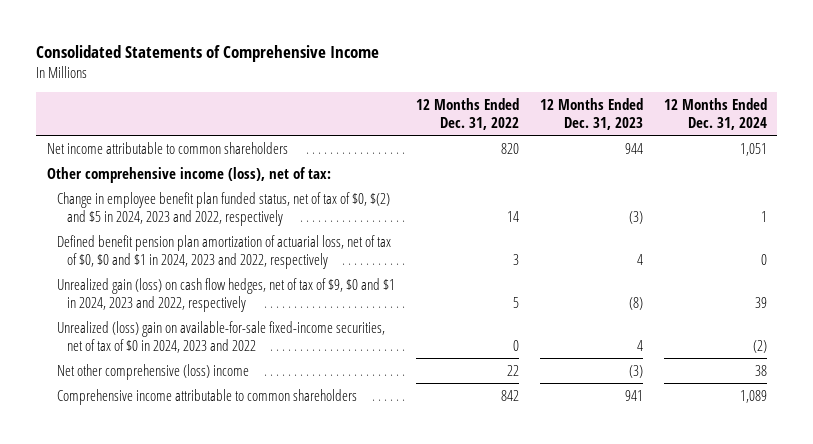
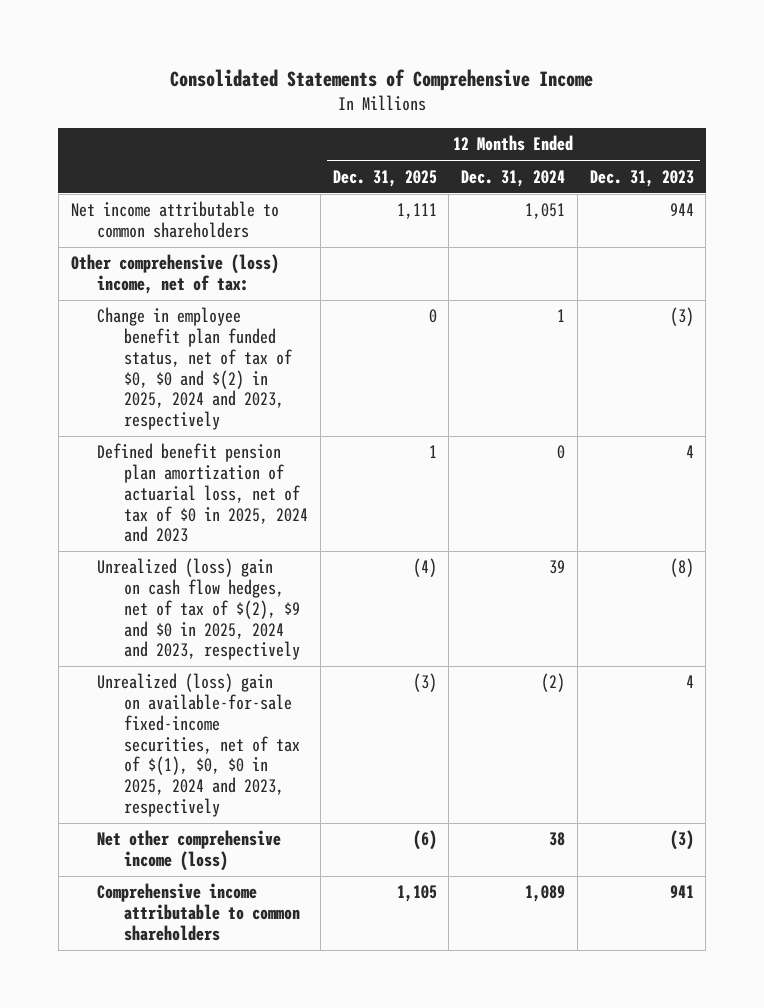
[415,97,519,130] 12 Months Ended Dec. 31, 2022 -> none
none -> [332,169,437,187] Dec. 31, 2025
[46,166,331,183] Other comprehensive income (loss), net of tax: -> [70,254,279,295] Other comprehensive (loss) income, net of tax:
[56,191,390,226] Change in employee benefit plan funded status, net of tax of $0, $(2) and $5 in 2024, 2023 and 2022, respectively -> [97,307,293,431] Change in employee benefit plan funded status, net of tax of $0, $0 and $(2) in 2025, 2024 and 2023, respectively
[56,234,391,269] Defined benefit pension plan amortization of actuarial loss, net of tax of $0, $0 and $1 in 2024, 2023 and 2022, respectively -> [97,443,309,543] Defined benefit pension plan amortization of actuarial loss, net of tax of $0 in 2025, 2024 and 2023
[56,277,395,312] Unrealized gain (loss) on cash flow hedges, net of tax of $9, $0 and $1 in 2024, 2023 and 2022, respectively -> [97,558,301,661] Unrealized (loss) gain on cash flow hedges, net of tax of $(2), $9 and $0 in 2025, 2024 and 2023, respectively
[56,320,385,353] Unrealized (loss) gain on available-for-sale fixed-income securities, net of tax of $0 in 2024, 2023 and 2022 -> [97,673,301,817] Unrealized (loss) gain on available-for-sale fixed-income securities, net of tax of $(1), $0, $0 in 2025, 2024 and 2023, respectively
[56,363,249,380] Net other comprehensive (loss) income -> [97,830,282,872] Net other comprehensive income (loss)

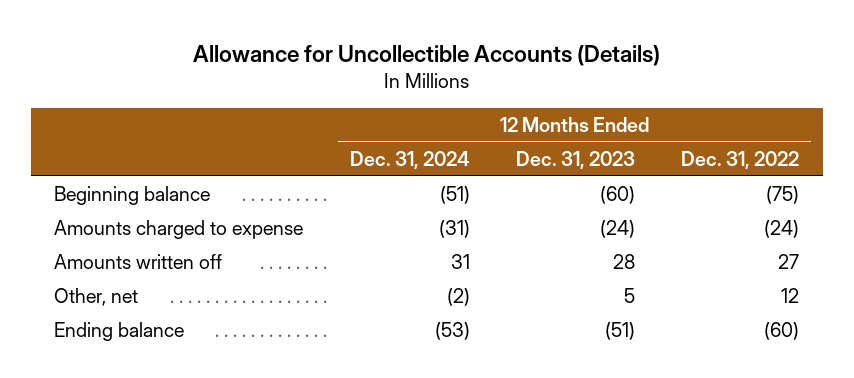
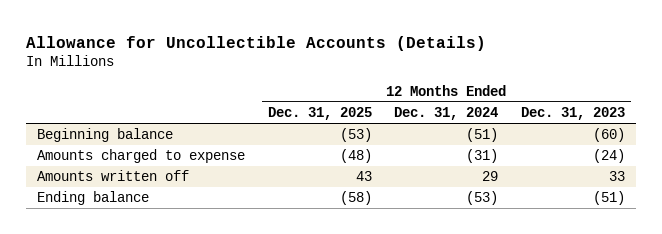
[681,150,800,169] Dec. 31, 2022 -> none
none -> [267,107,372,121] Dec. 31, 2025
[54,288,139,307] Other, net -> none
[450,254,470,270] 31 -> [482,171,499,182] 29
[613,254,636,270] 28 -> [609,171,626,182] 33

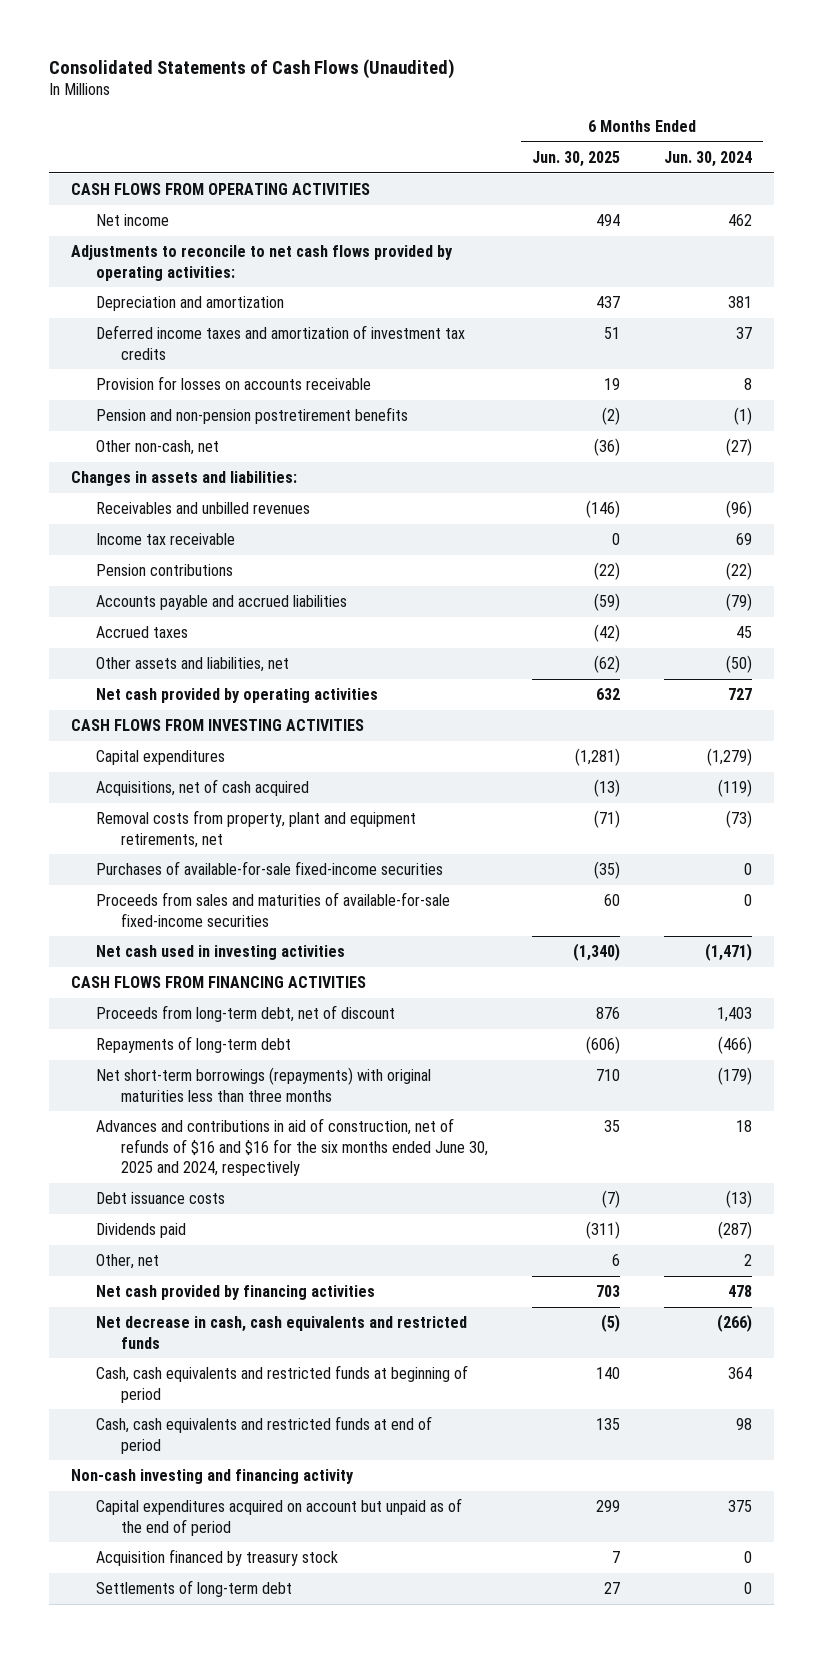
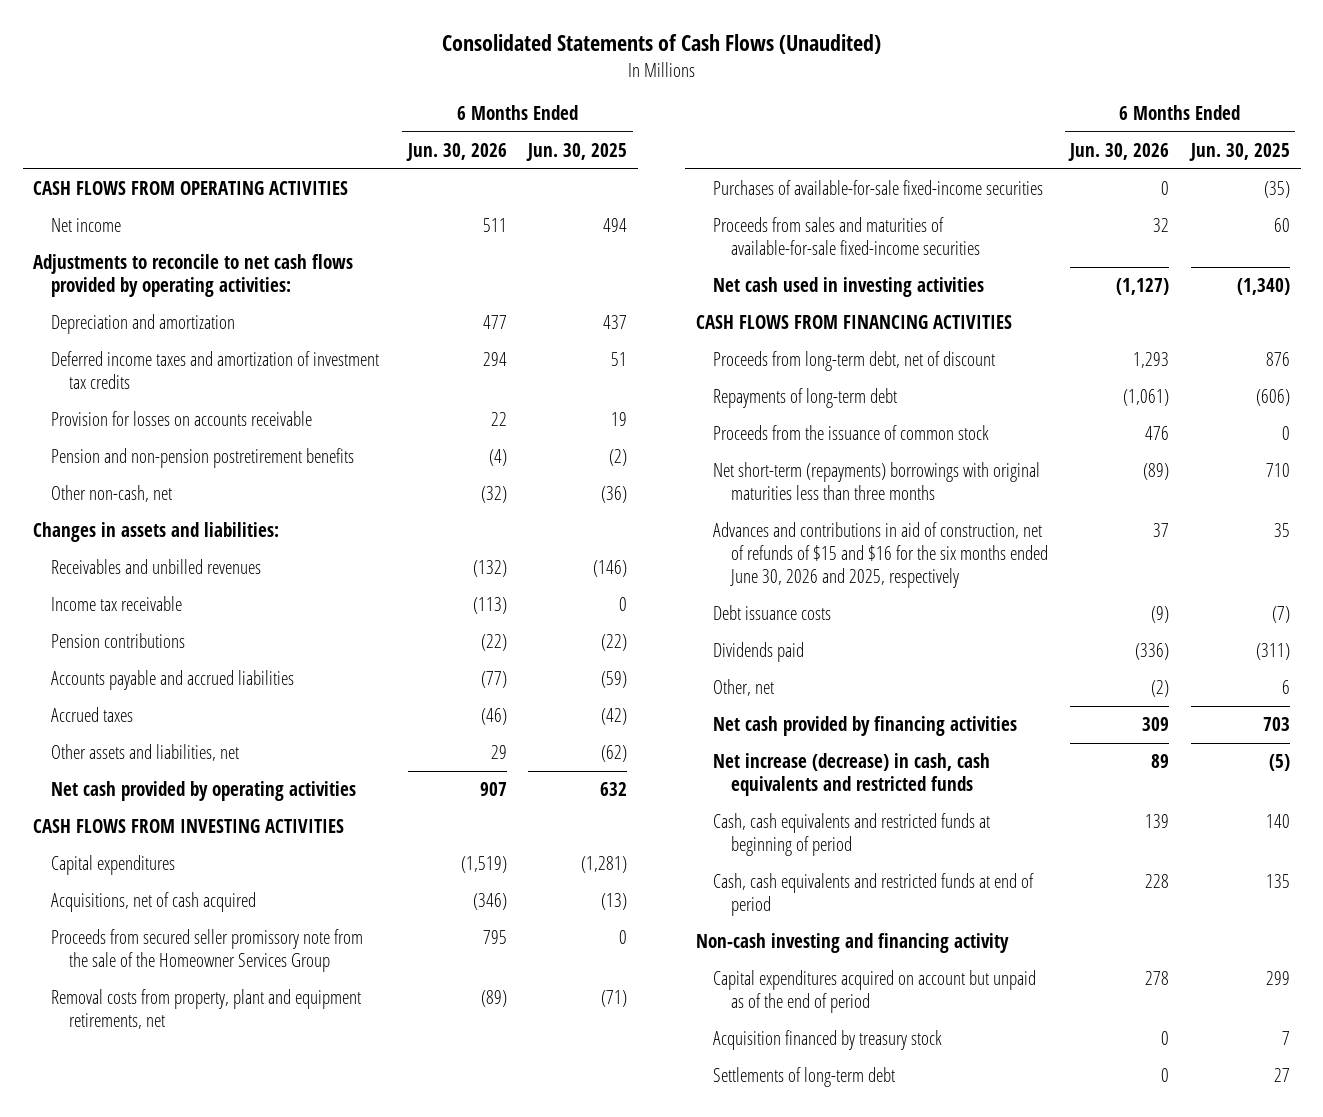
[663,150,752,167] Jun. 30, 2024 -> none
none -> [405,142,507,161] Jun. 30, 2026
none -> [51,928,364,972] Proceeds from secured seller promissory note from the sale of the Homeowner Services Group
none -> [713,424,990,440] Proceeds from the issuance of common stock
[95,1066,431,1102] Net short-term borrowings (repayments) with original maturities less than three months -> [713,461,1041,500] Net short-term (repayments) borrowings with original maturities less than three months
[95,1117,488,1177] Advances and contributions in aid of construction, net of refunds of $16 and $16 for the six months ended June 30, 2025 and 2024, respectively -> [713,521,1049,588] Advances and contributions in aid of construction, net of refunds of $15 and $16 for the six months ended June 30, 2026 and 2025, respectively
[95,1315,467,1349] Net decrease in cash, cash equivalents and restricted funds -> [713,752,991,796] Net increase (decrease) in cash, cash equivalents and restricted funds

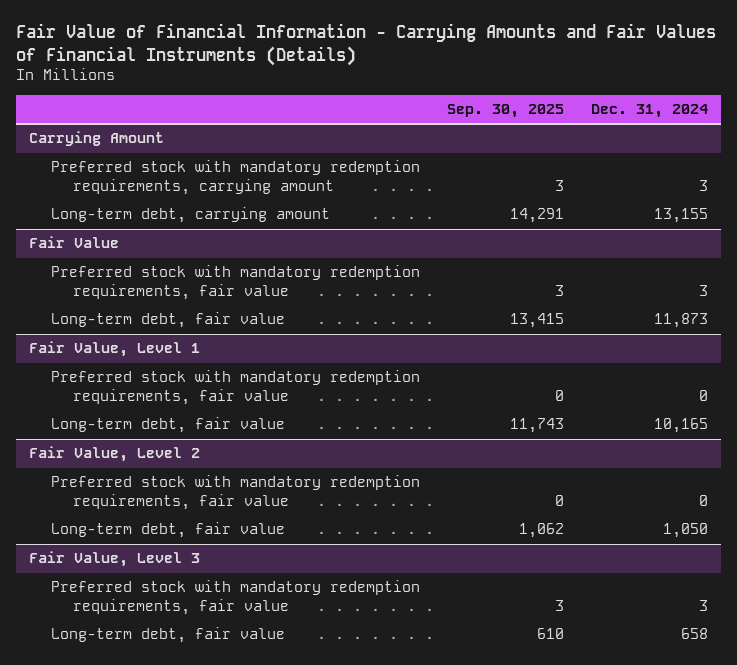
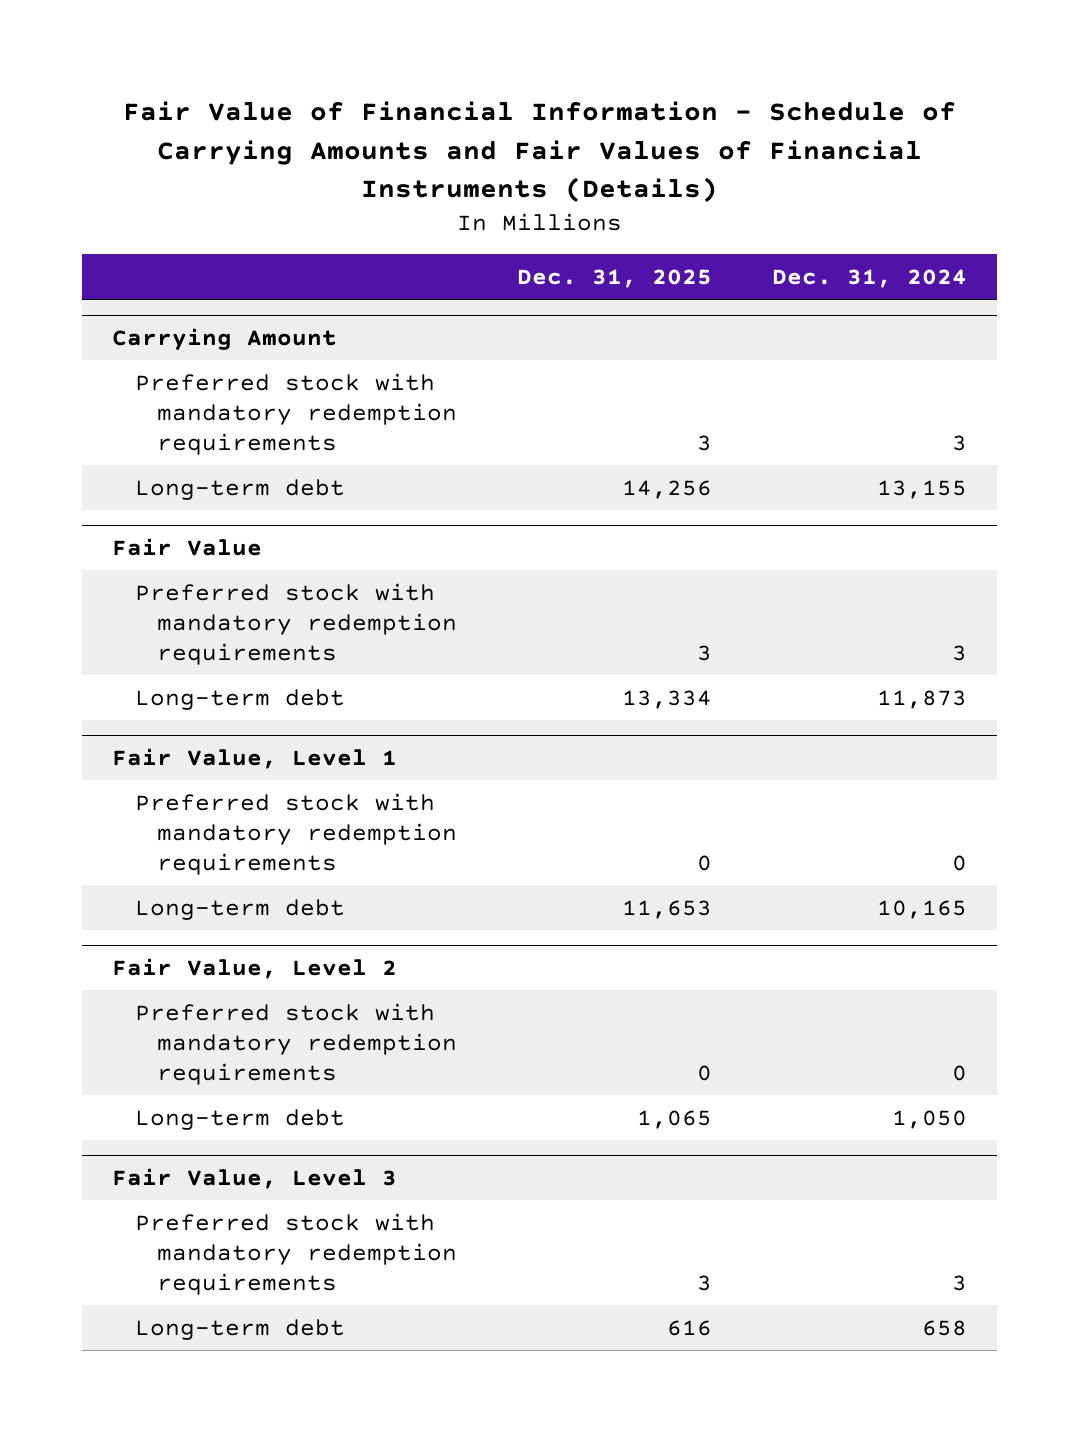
[15,23,716,66] Fair Value of Financial Information - Carrying Amounts and Fair Values of Financial Instruments (Details) -> [122,101,956,202] Fair Value of Financial Information - Schedule of Carrying Amounts and Fair Values of Financial Instruments (Details)
[446,104,564,119] Sep. 30, 2025 -> none
none -> [516,269,712,289] Dec. 31, 2025
[51,160,421,196] Preferred stock with mandatory redemption requirements, carrying amount -> [134,372,457,455] Preferred stock with mandatory redemption requirements
[51,207,331,224] Long-term debt, carrying amount -> [134,478,345,500] Long-term debt
[51,265,421,301] Preferred stock with mandatory redemption requirements, fair value -> [134,582,457,665] Preferred stock with mandatory redemption requirements
[51,312,286,329] Long-term debt, fair value -> [134,688,345,710] Long-term debt
[51,370,421,406] Preferred stock with mandatory redemption requirements, fair value -> [134,792,457,875] Preferred stock with mandatory redemption requirements
[51,417,286,434] Long-term debt, fair value -> [134,898,345,920] Long-term debt
[51,475,421,511] Preferred stock with mandatory redemption requirements, fair value -> [134,1002,457,1085] Preferred stock with mandatory redemption requirements
[51,522,286,539] Long-term debt, fair value -> [134,1108,345,1130] Long-term debt
[51,580,421,616] Preferred stock with mandatory redemption requirements, fair value -> [134,1212,457,1295] Preferred stock with mandatory redemption requirements
[51,627,286,644] Long-term debt, fair value -> [134,1318,345,1340] Long-term debt

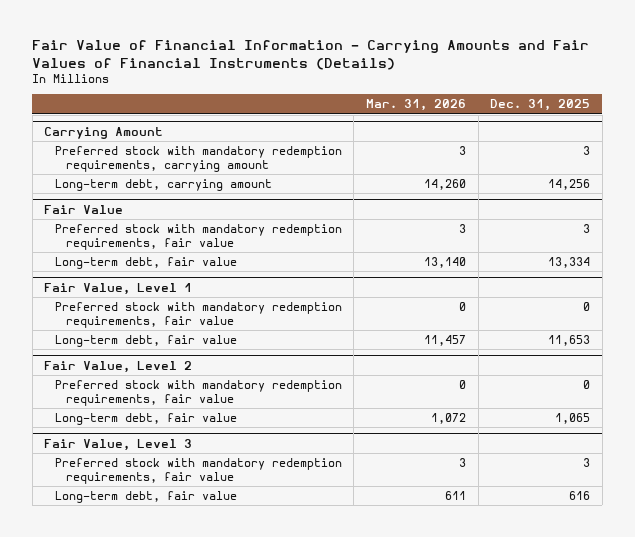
[122,101,956,202] Fair Value of Financial Information - Schedule of Carrying Amounts and Fair Values of Financial Instruments (Details) -> [32,39,590,70] Fair Value of Financial Information - Carrying Amounts and Fair Values of Financial Instruments (Details)
[772,269,968,289] Dec. 31, 2024 -> none
none -> [366,99,467,112] Mar. 31, 2026
[134,372,457,455] Preferred stock with mandatory redemption requirements -> [54,146,342,172] Preferred stock with mandatory redemption requirements, carrying amount
[134,478,345,500] Long-term debt -> [54,179,272,192] Long-term debt, carrying amount
[134,582,457,665] Preferred stock with mandatory redemption requirements -> [54,224,342,250] Preferred stock with mandatory redemption requirements, fair value
[134,688,345,710] Long-term debt -> [54,257,237,270] Long-term debt, fair value
[134,792,457,875] Preferred stock with mandatory redemption requirements -> [54,302,342,328] Preferred stock with mandatory redemption requirements, fair value
[134,898,345,920] Long-term debt -> [54,335,237,348] Long-term debt, fair value
[134,1002,457,1085] Preferred stock with mandatory redemption requirements -> [54,380,342,406] Preferred stock with mandatory redemption requirements, fair value
[134,1108,345,1130] Long-term debt -> [54,413,237,426] Long-term debt, fair value
[134,1212,457,1295] Preferred stock with mandatory redemption requirements -> [54,458,342,484] Preferred stock with mandatory redemption requirements, fair value
[134,1318,345,1340] Long-term debt -> [54,491,237,504] Long-term debt, fair value

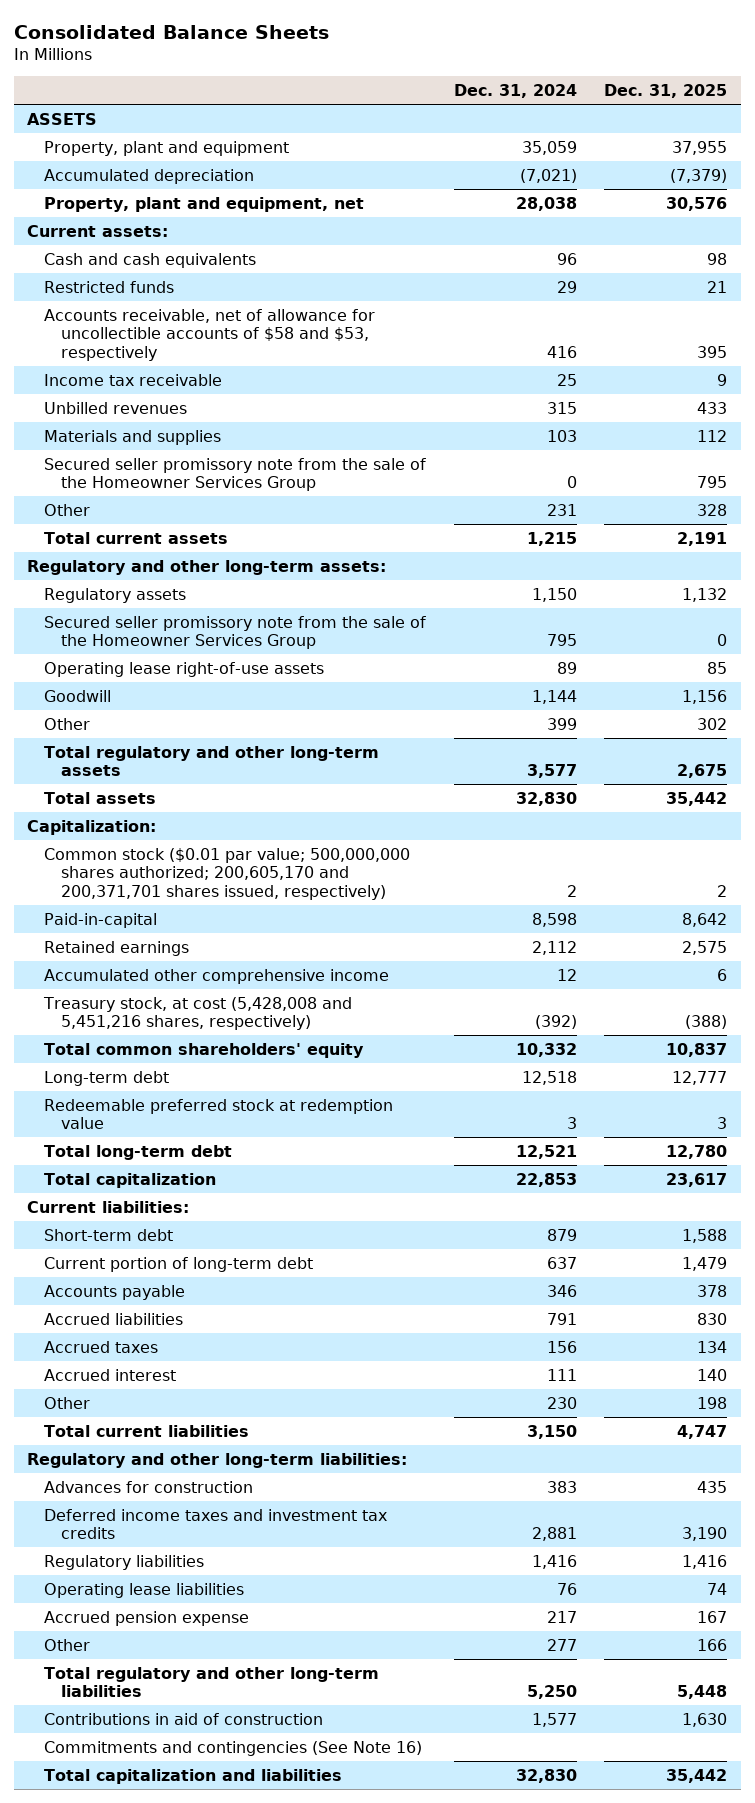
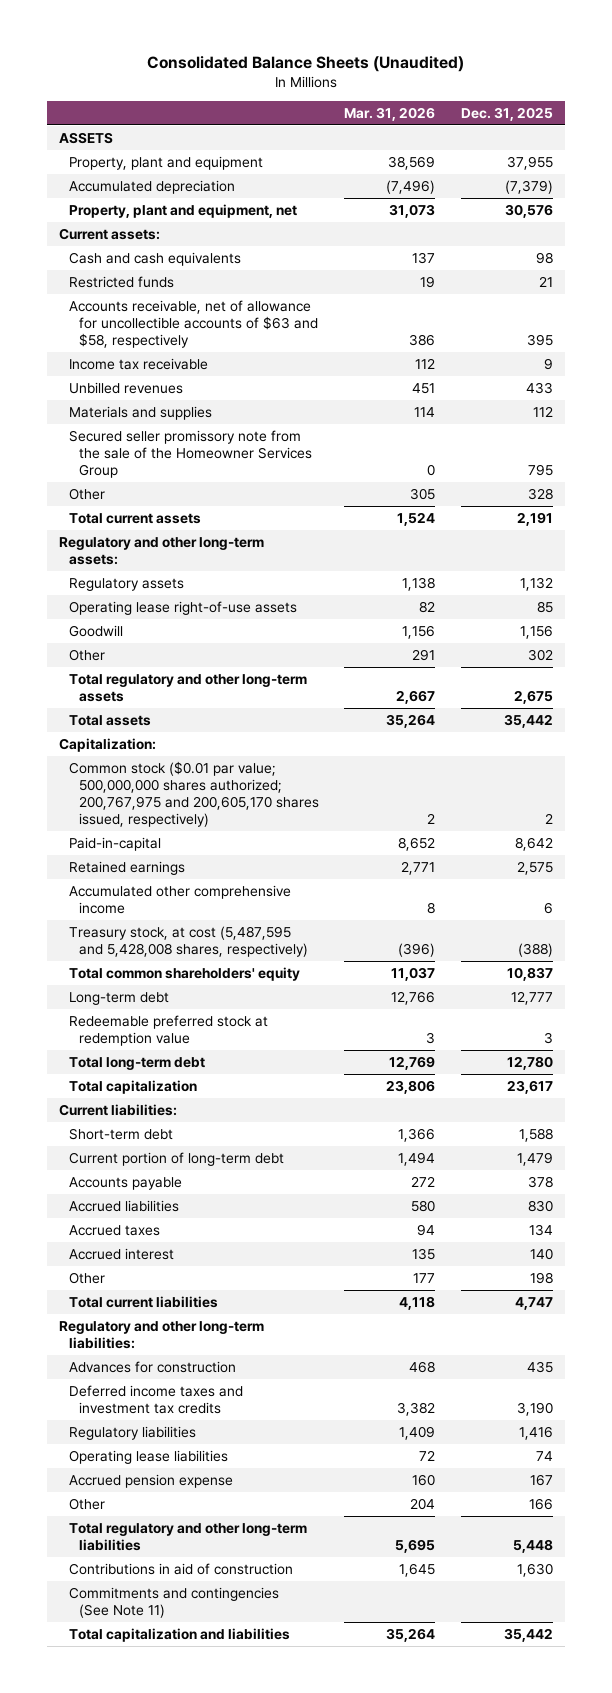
[13,24,329,39] Consolidated Balance Sheets -> [147,56,465,73] Consolidated Balance Sheets (Unaudited)
[453,84,577,99] Dec. 31, 2024 -> none
none -> [344,106,436,121] Mar. 31, 2026
[44,308,376,362] Accounts receivable, net of allowance for uncollectible accounts of $58 and $53, respectively -> [69,299,318,348] Accounts receivable, net of allowance for uncollectible accounts of $63 and $58, respectively
[44,615,427,650] Secured seller promissory note from the sale of the Homeowner Services Group -> none
[44,847,411,901] Common stock ($0.01 par value; 500,000,000 shares authorized; 200,605,170 and 200,371,701 shares issued, respectively) -> [69,760,319,827] Common stock ($0.01 par value; 500,000,000 shares authorized; 200,767,975 and 200,605,170 shares issued, respectively)
[43,996,353,1031] Treasury stock, at cost (5,428,008 and 5,451,216 shares, respectively) -> [69,925,308,957] Treasury stock, at cost (5,487,595 and 5,428,008 shares, respectively)
[44,1740,423,1756] Commitments and contingencies (See Note 16) -> [69,1586,280,1618] Commitments and contingencies (See Note 11)

